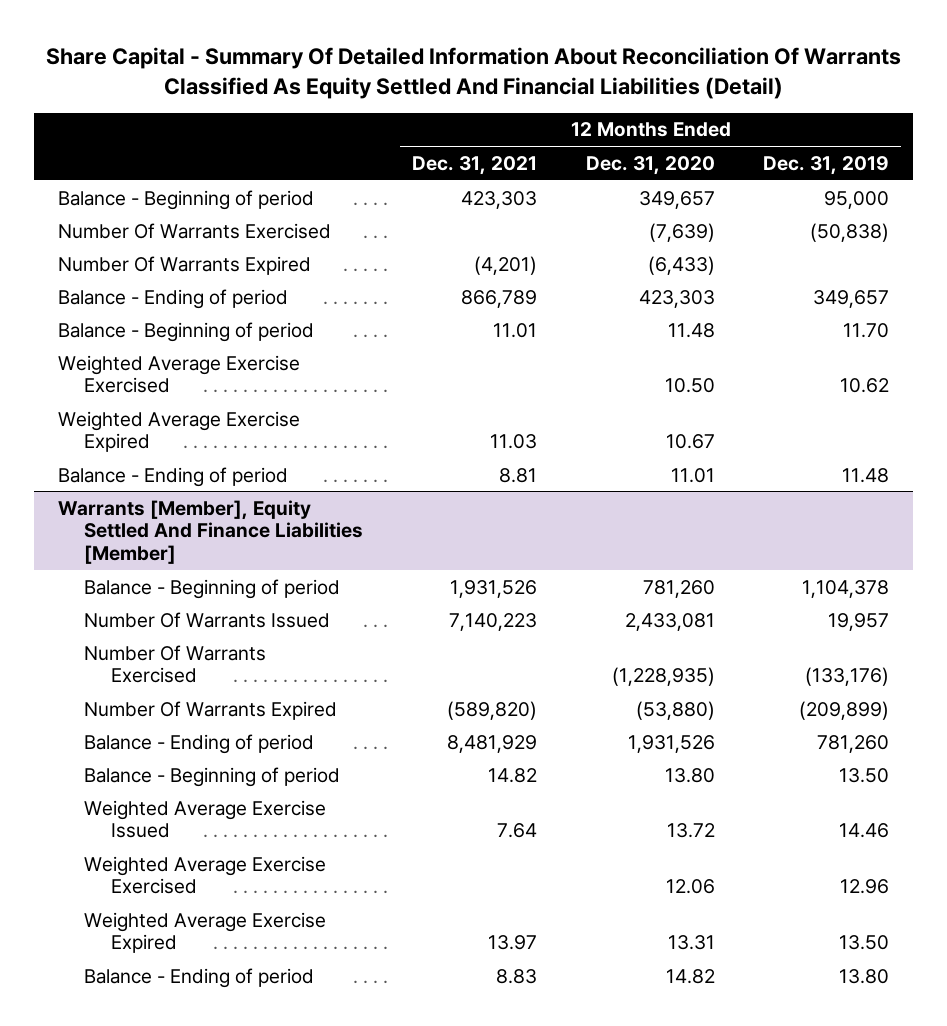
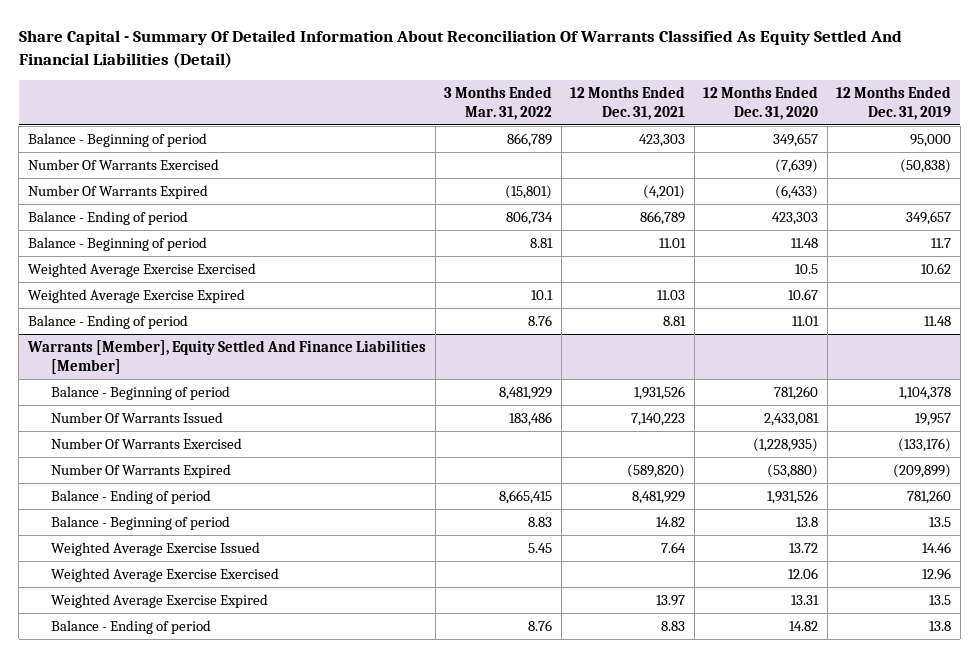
none -> [444,86,553,120] 3 Months Ended Mar. 31, 2022
[843,322,890,338] 11.70 -> [931,238,952,249] 11.7
[664,378,715,394] 10.50 -> [795,264,819,275] 10.5
[664,767,715,783] 13.80 -> [796,517,819,528] 13.8
[839,767,890,783] 13.50 -> [929,517,952,528] 13.5
[839,935,890,951] 13.50 -> [929,595,952,606] 13.5
[839,968,890,984] 13.80 -> [929,621,952,632] 13.8

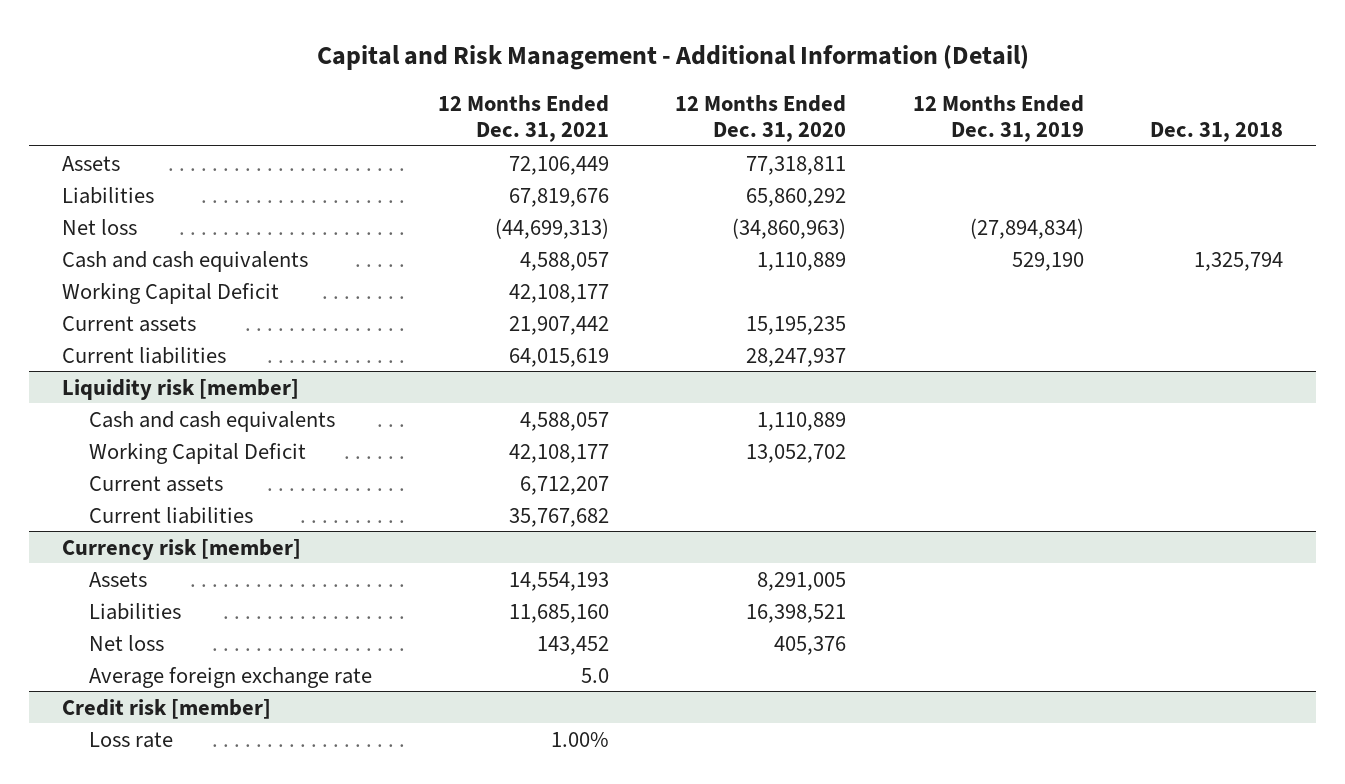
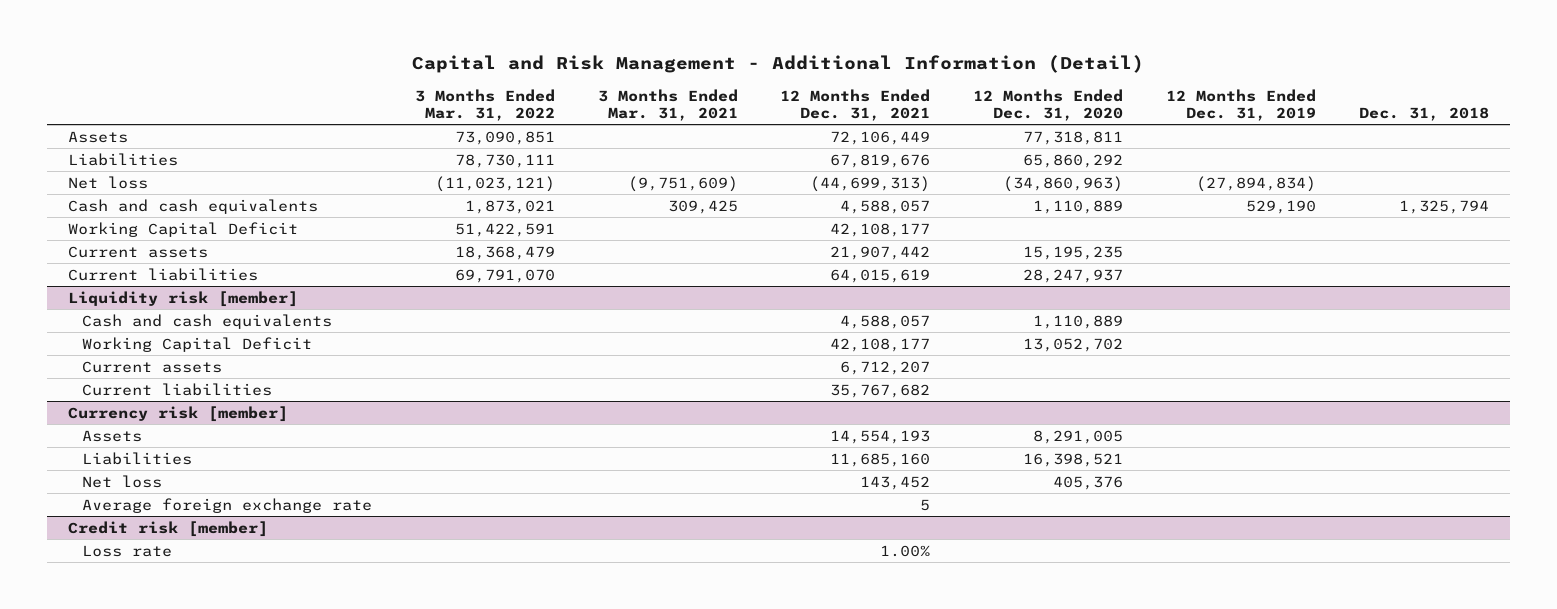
none -> [414,88,555,121] 3 Months Ended Mar. 31, 2022
none -> [597,88,738,121] 3 Months Ended Mar. 31, 2021
[581,667,610,683] 5.0 -> [920,498,931,511] 5

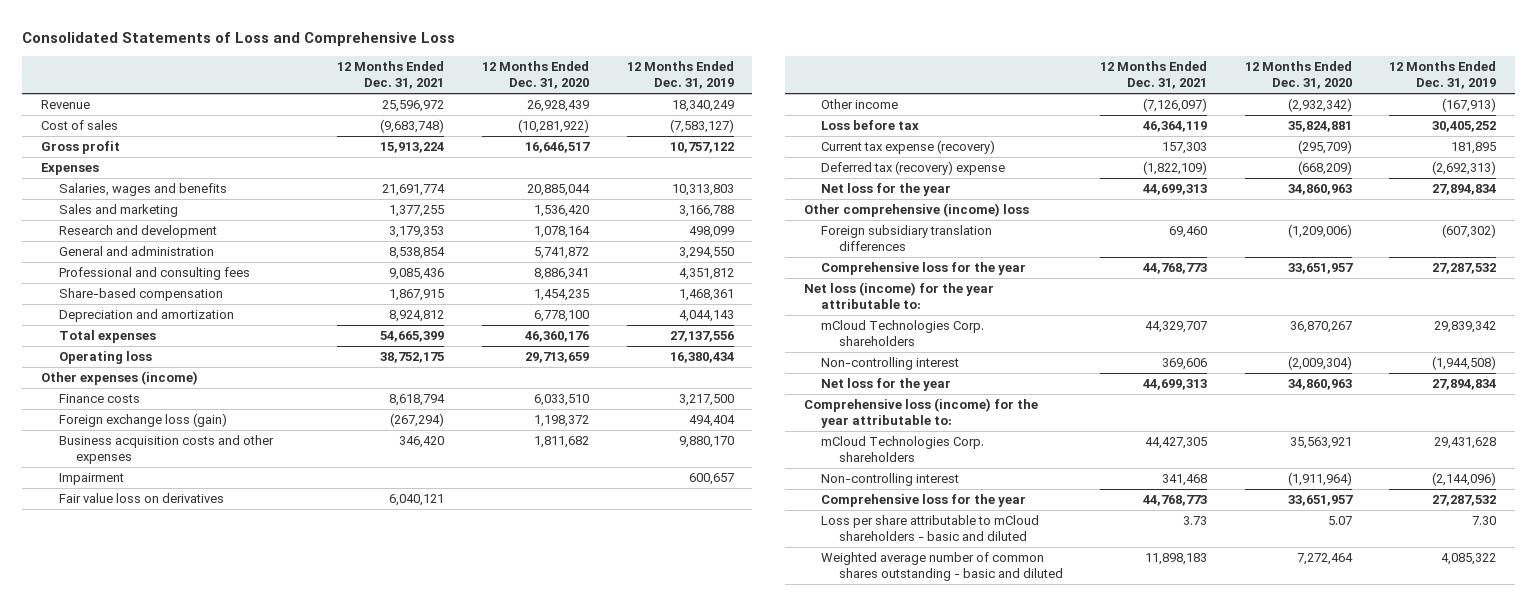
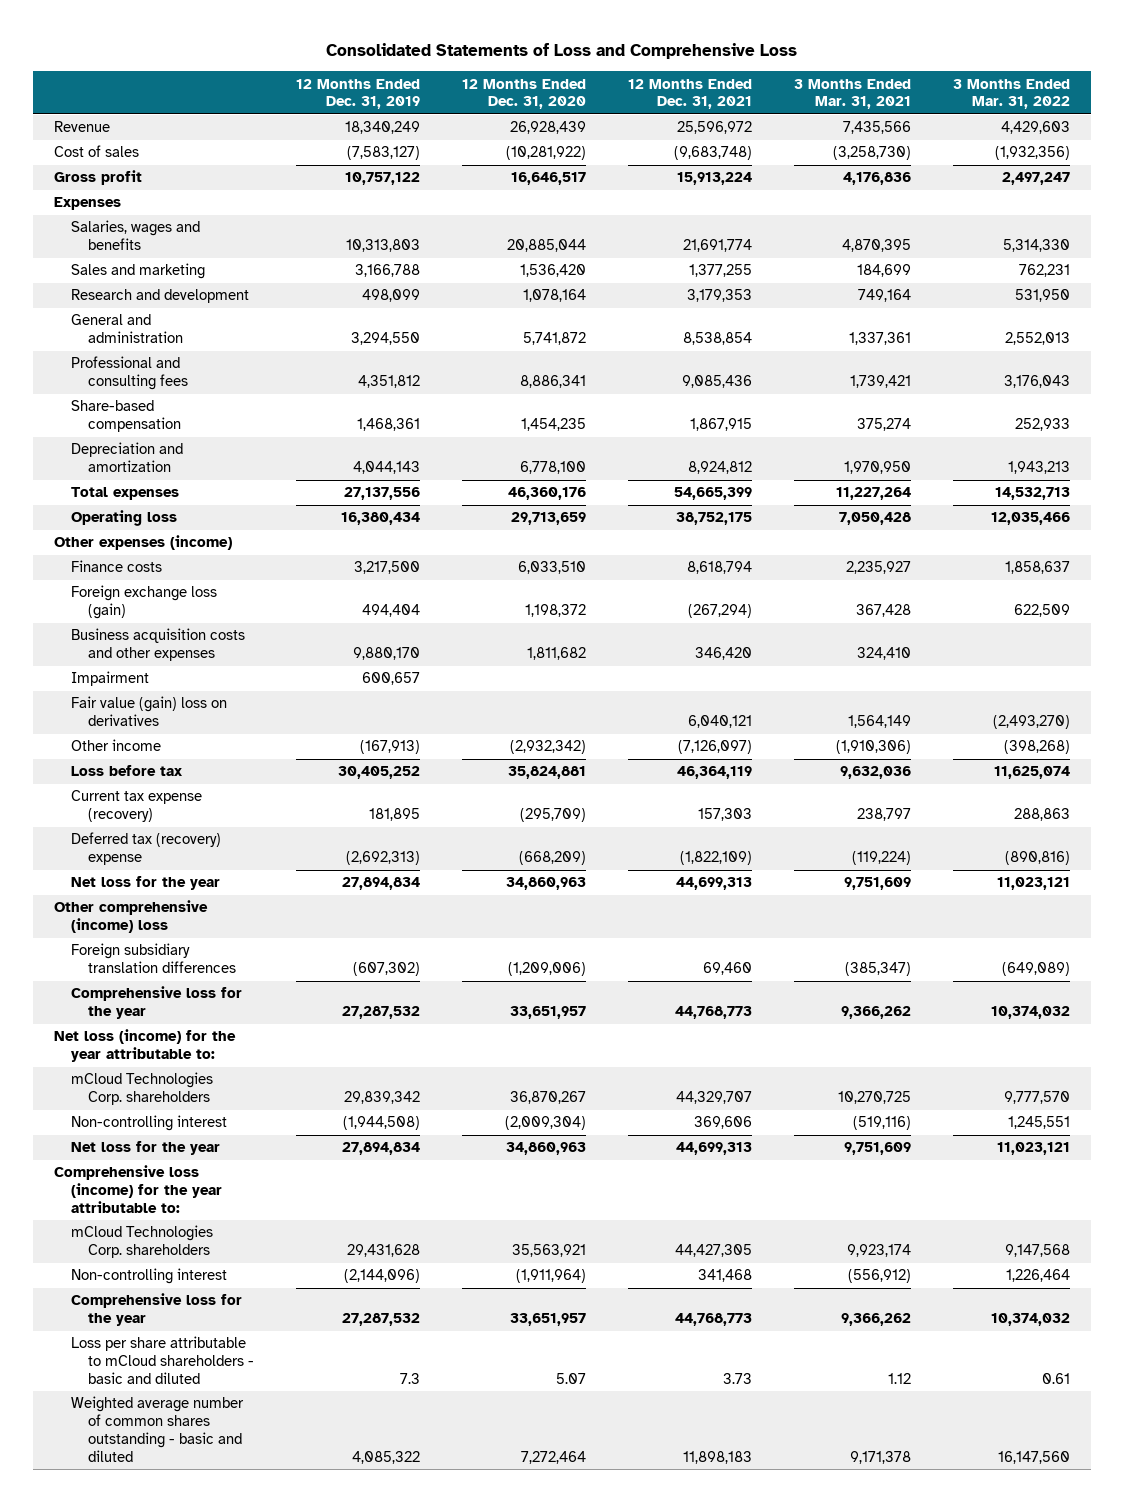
none -> [793,78,911,110] 3 Months Ended Mar. 31, 2021
none -> [952,78,1070,110] 3 Months Ended Mar. 31, 2022
[58,493,224,504] Fair value loss on derivatives -> [70,696,227,727] Fair value (gain) loss on derivatives
[1472,516,1497,526] 7.30 -> [399,1372,420,1384] 7.3

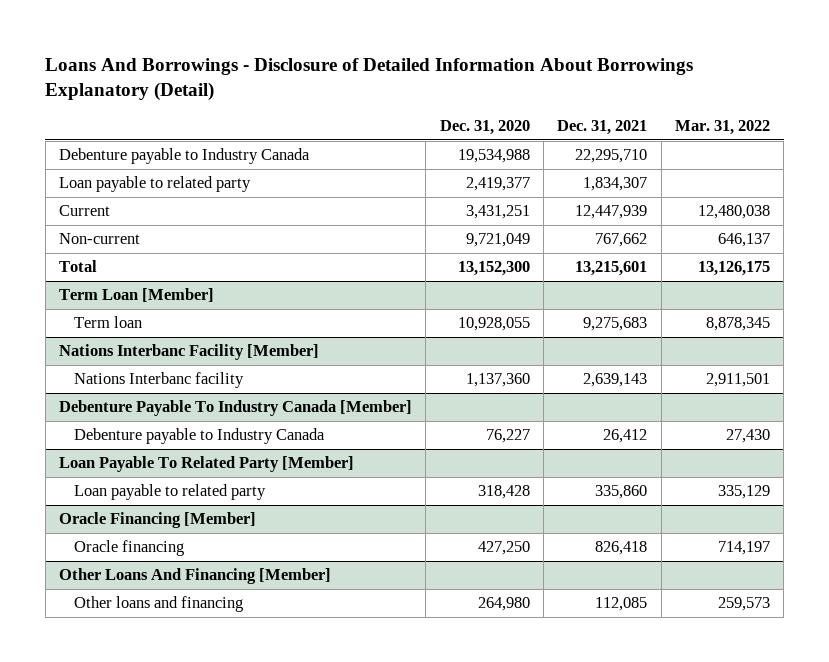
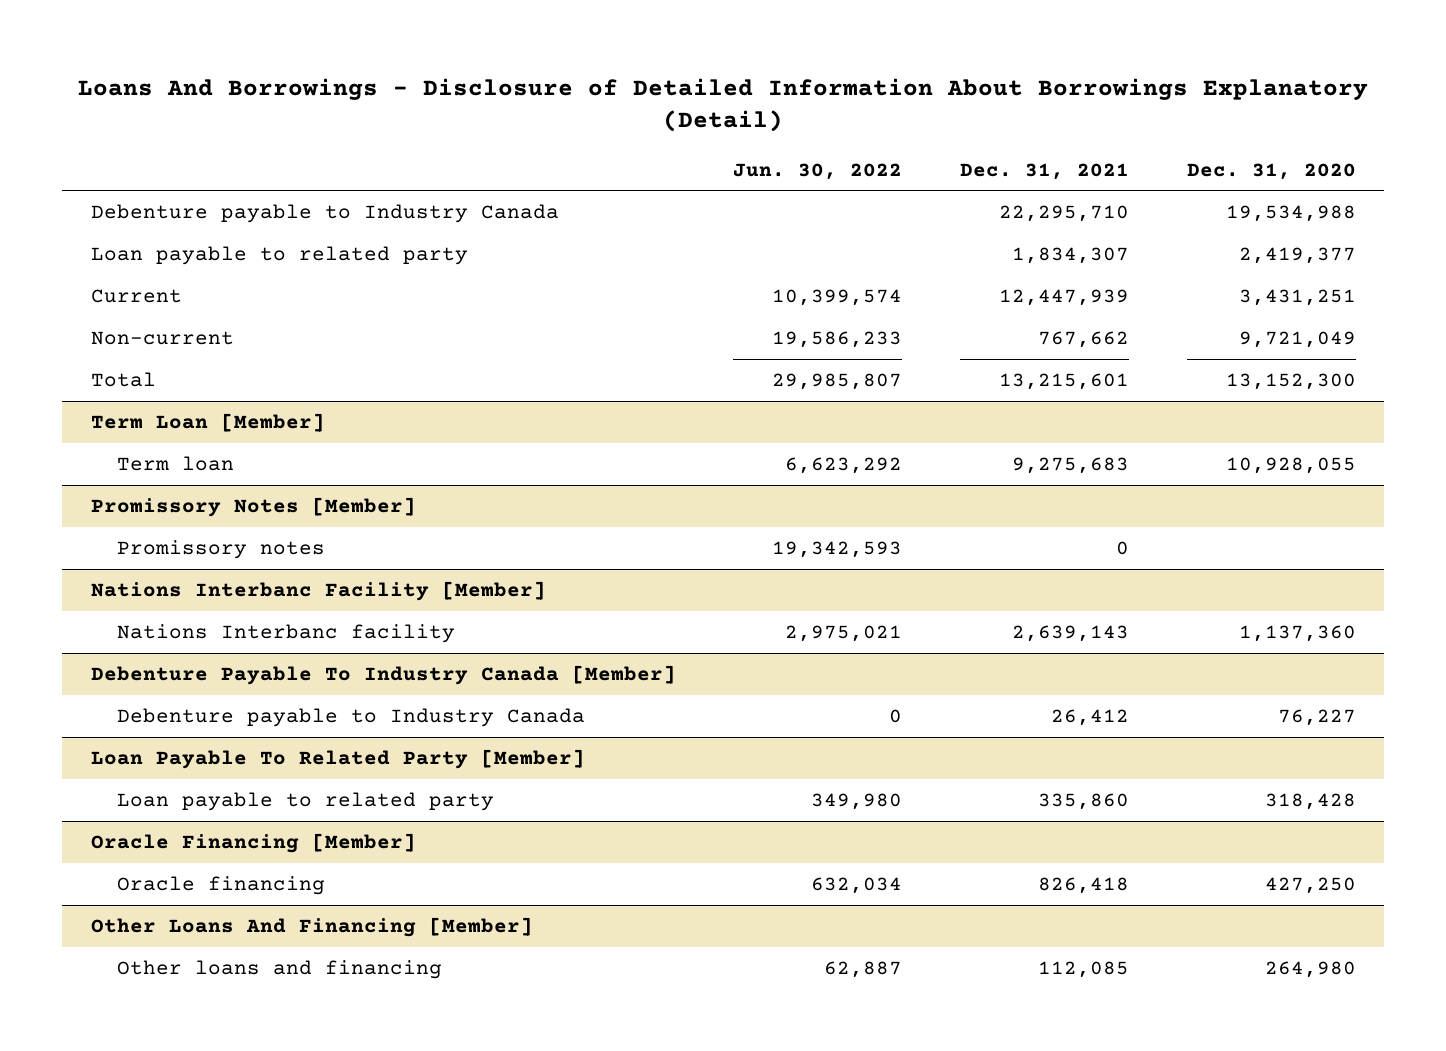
[674,120,770,136] Mar. 31, 2022 -> none
none -> [733,162,903,180] Jun. 30, 2022
none -> [90,497,416,518] Promissory Notes [Member]
none -> [117,540,326,560] Promissory notes

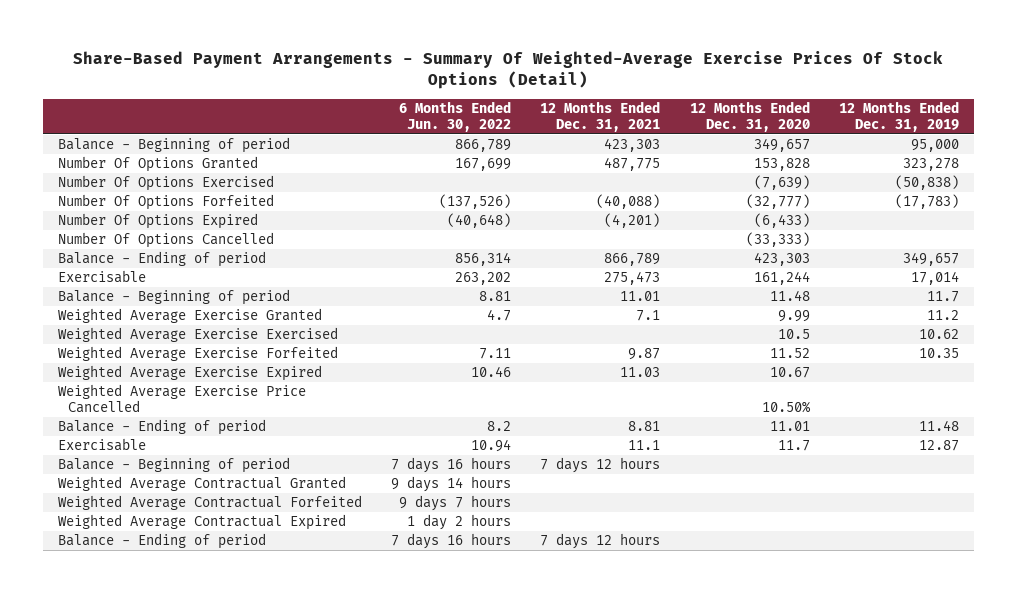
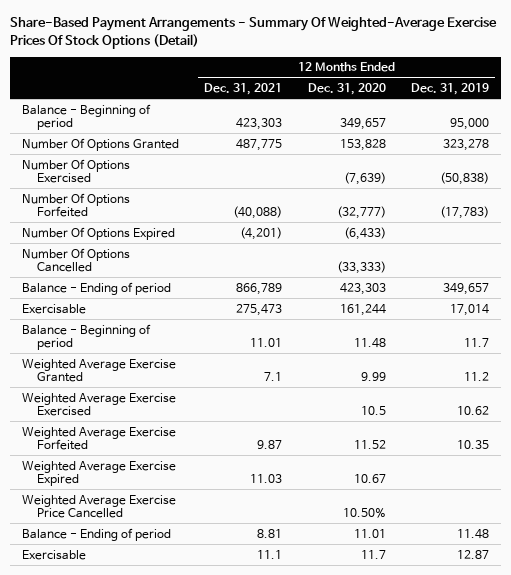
[399,100,512,132] 6 Months Ended Jun. 30, 2022 -> none
[57,457,290,474] Balance - Beginning of period -> none
[57,476,346,492] Weighted Average Contractual Granted -> none
[57,495,362,511] Weighted Average Contractual Forfeited -> none
[57,514,346,531] Weighted Average Contractual Expired -> none
[57,533,266,550] Balance - Ending of period -> none

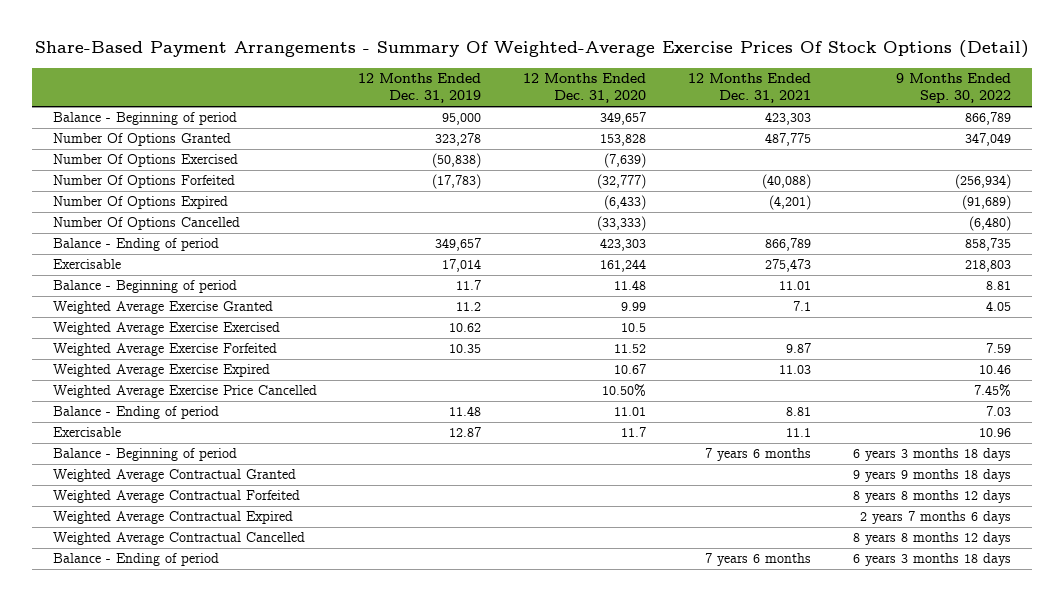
none -> [896,73,1012,104] 9 Months Ended Sep. 30, 2022
none -> [52,448,237,462] Balance - Beginning of period
none -> [52,469,296,483] Weighted Average Contractual Granted
none -> [52,490,300,504] Weighted Average Contractual Forfeited
none -> [52,511,293,525] Weighted Average Contractual Expired
none -> [52,532,305,546] Weighted Average Contractual Cancelled
none -> [52,553,219,567] Balance - Ending of period

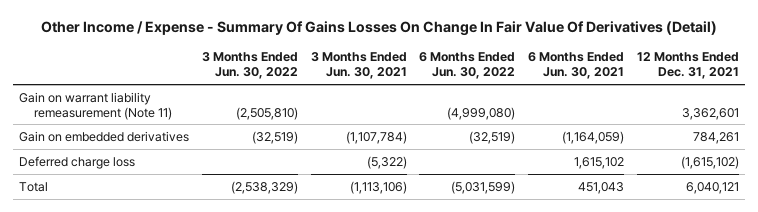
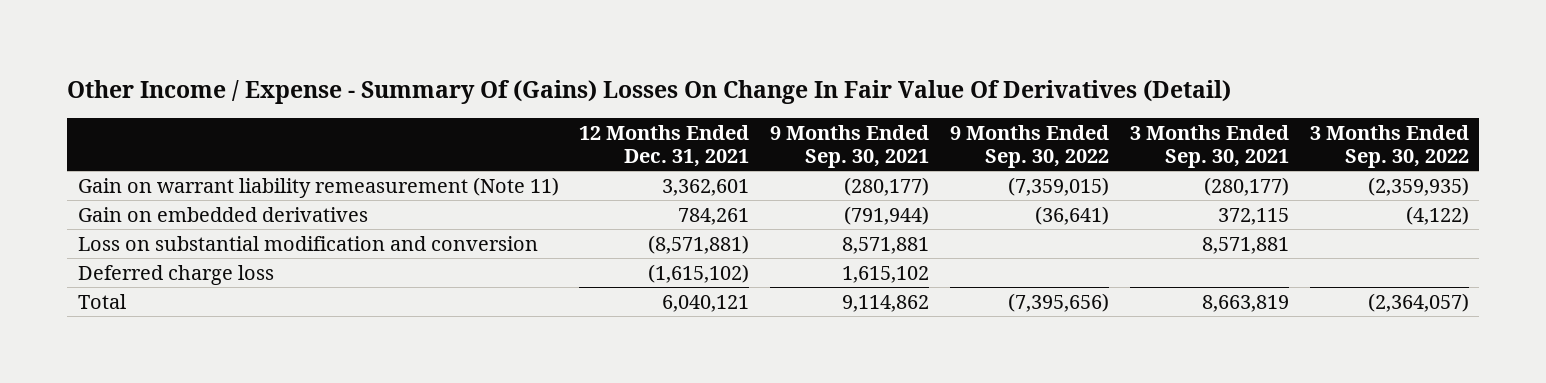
[40,21,717,37] Other Income / Expense - Summary Of Gains Losses On Change In Fair Value Of Derivatives (Detail) -> [67,80,1232,105] Other Income / Expense - Summary Of (Gains) Losses On Change In Fair Value Of Derivatives (Detail)
[201,52,298,80] 3 Months Ended Jun. 30, 2022 -> none
[310,52,407,80] 3 Months Ended Jun. 30, 2021 -> none
[419,52,516,80] 6 Months Ended Jun. 30, 2022 -> none
[528,52,625,80] 6 Months Ended Jun. 30, 2021 -> none
none -> [770,124,930,168] 9 Months Ended Sep. 30, 2021
none -> [950,124,1110,168] 9 Months Ended Sep. 30, 2022
none -> [1129,124,1289,168] 3 Months Ended Sep. 30, 2021
none -> [1309,124,1469,168] 3 Months Ended Sep. 30, 2022
none -> [77,235,538,251] Loss on substantial modification and conversion

